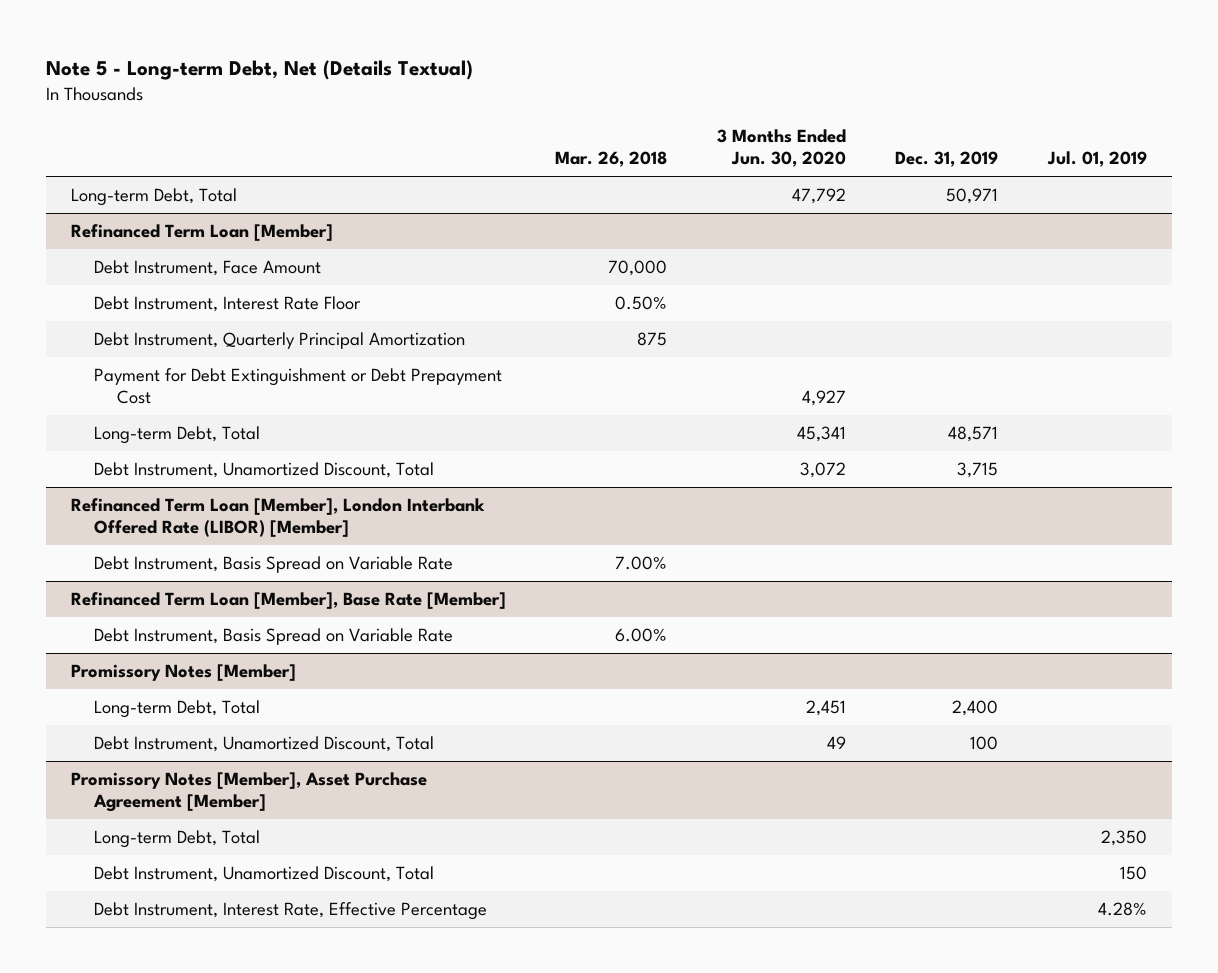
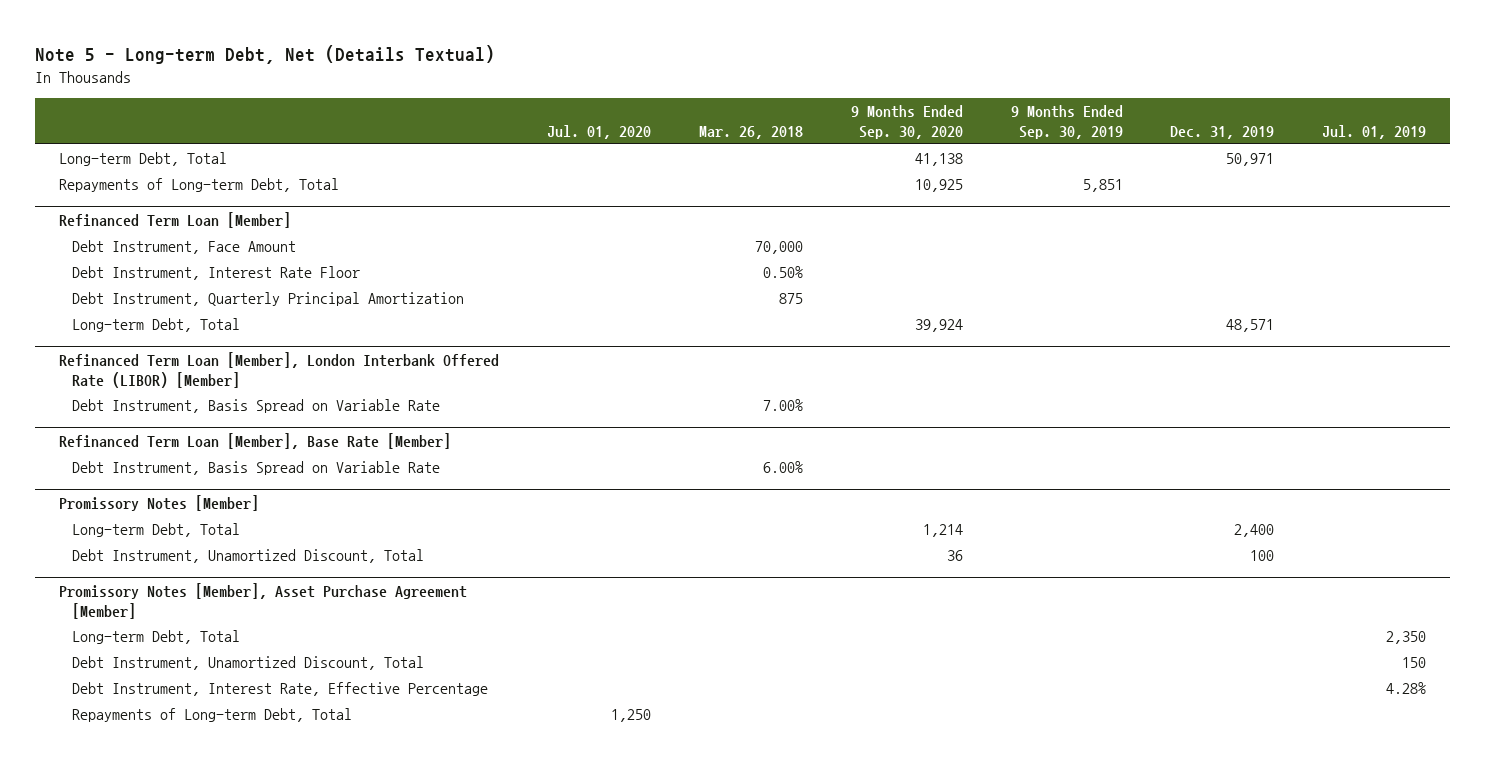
[716,129,846,168] 3 Months Ended Jun. 30, 2020 -> none
none -> [546,124,651,139] Jul. 01, 2020
none -> [850,105,963,139] 9 Months Ended Sep. 30, 2020
none -> [1010,105,1123,139] 9 Months Ended Sep. 30, 2019
none -> [58,178,339,193] Repayments of Long-term Debt, Total
[93,368,502,405] Payment for Debt Extinguishment or Debt Prepayment Cost -> none
[93,462,434,479] Debt Instrument, Unamortized Discount, Total -> none
none -> [72,708,353,723] Repayments of Long-term Debt, Total

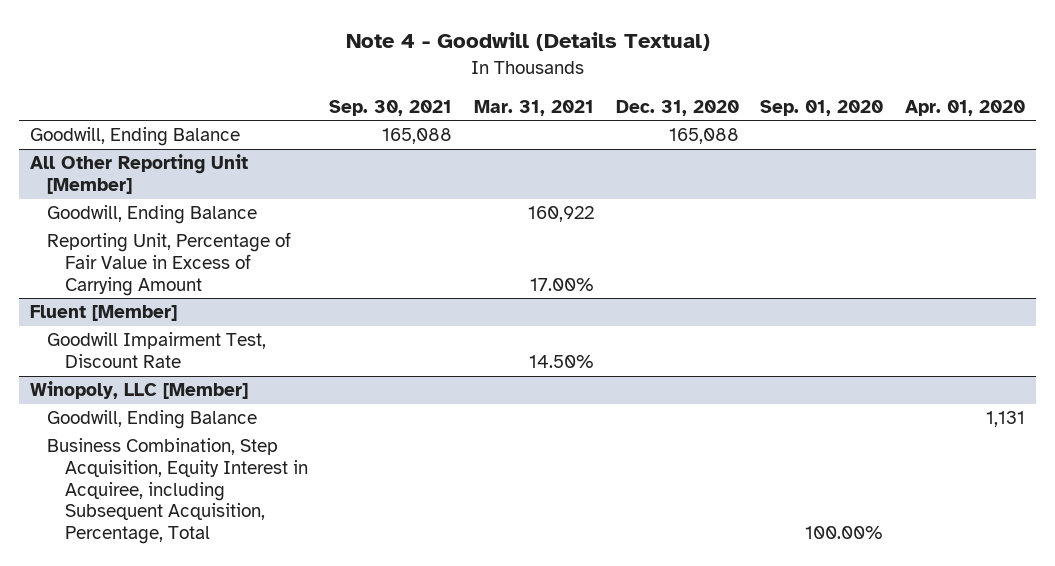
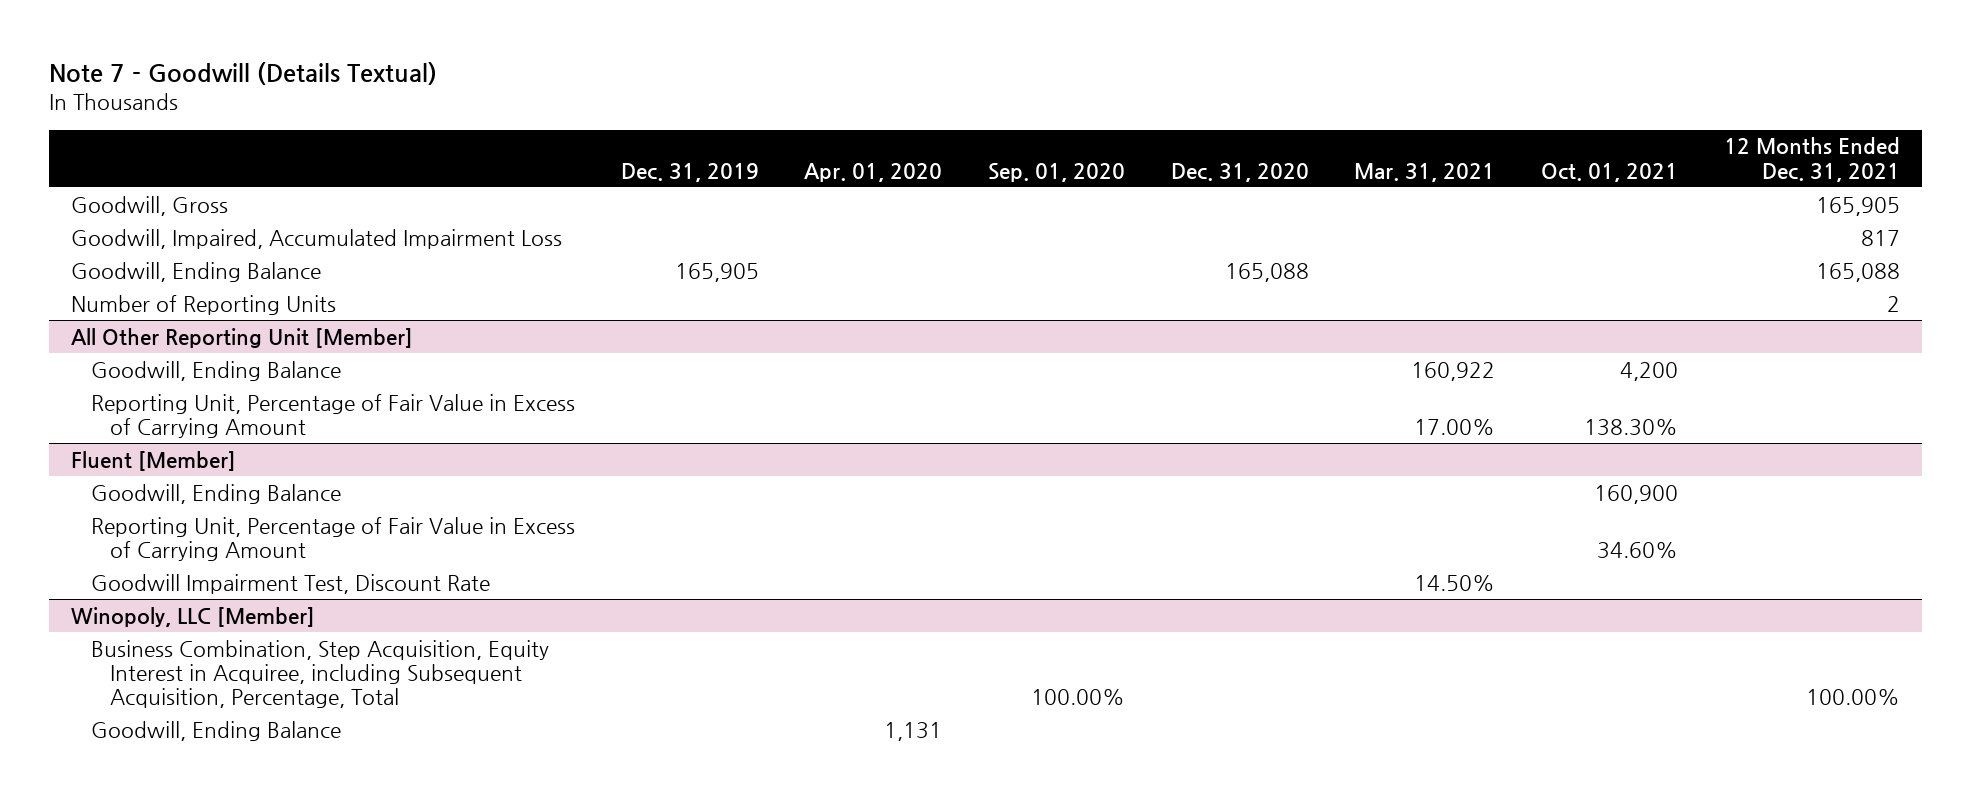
[345,32,710,52] Note 4 - Goodwill (Details Textual) -> [48,61,437,85] Note 7 - Goodwill (Details Textual)
[329,99,453,116] Sep. 30, 2021 -> none
none -> [620,162,759,182] Dec. 31, 2019
none -> [1540,162,1678,182] Oct. 01, 2021
none -> [1723,137,1900,182] 12 Months Ended Dec. 31, 2021
none -> [71,195,229,216] Goodwill, Gross
none -> [71,228,563,249] Goodwill, Impaired, Accumulated Impairment Loss
none -> [71,294,337,315] Number of Reporting Units
none -> [90,483,341,504] Goodwill, Ending Balance
none -> [90,516,575,561] Reporting Unit, Percentage of Fair Value in Excess of Carrying Amount
[47,410,258,430] Goodwill, Ending Balance -> [90,720,341,741] Goodwill, Ending Balance

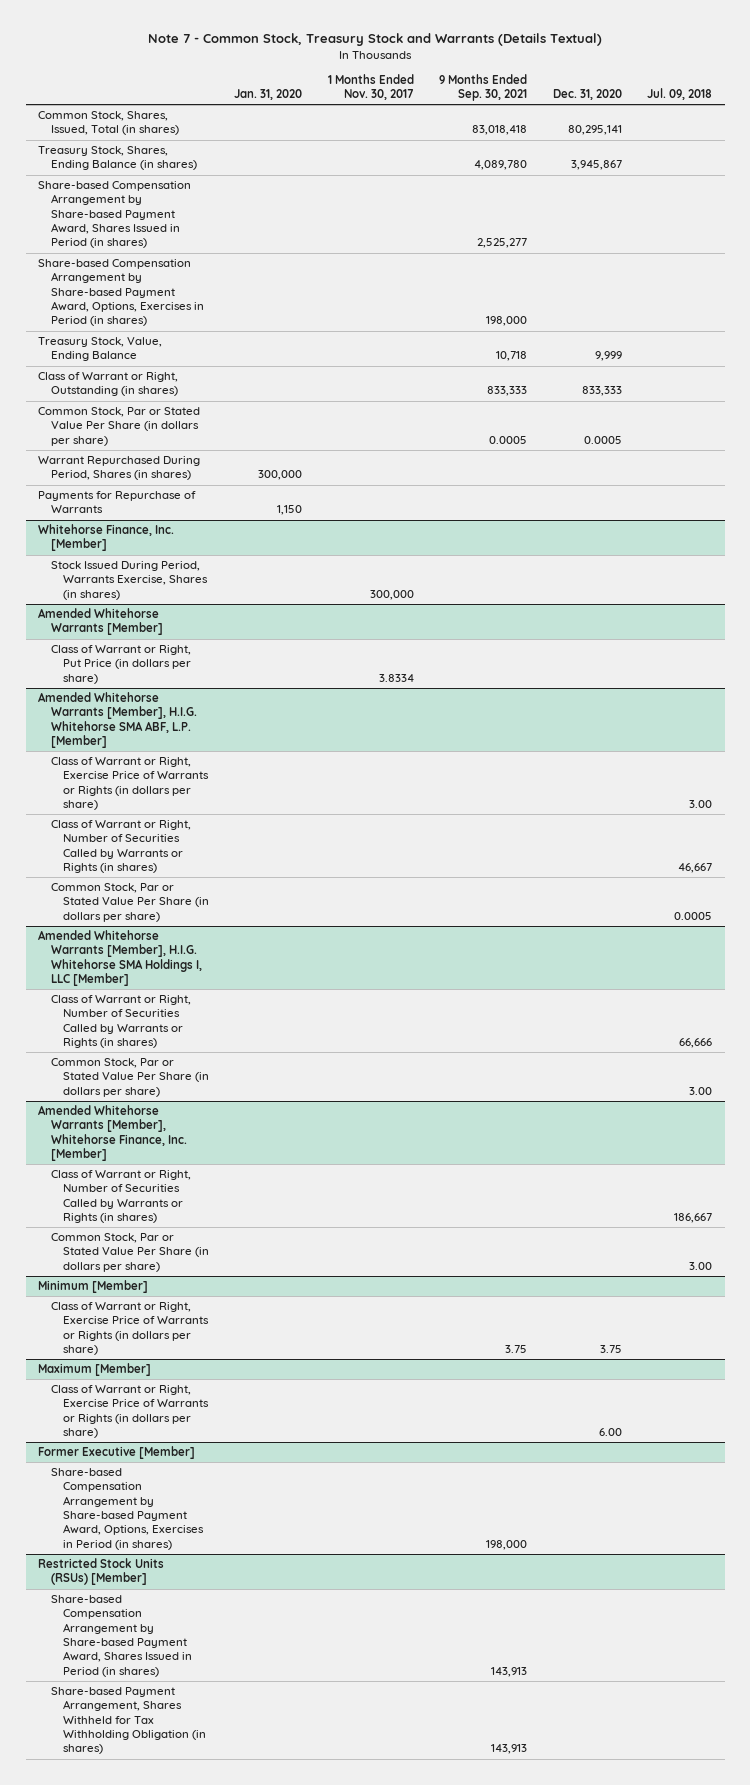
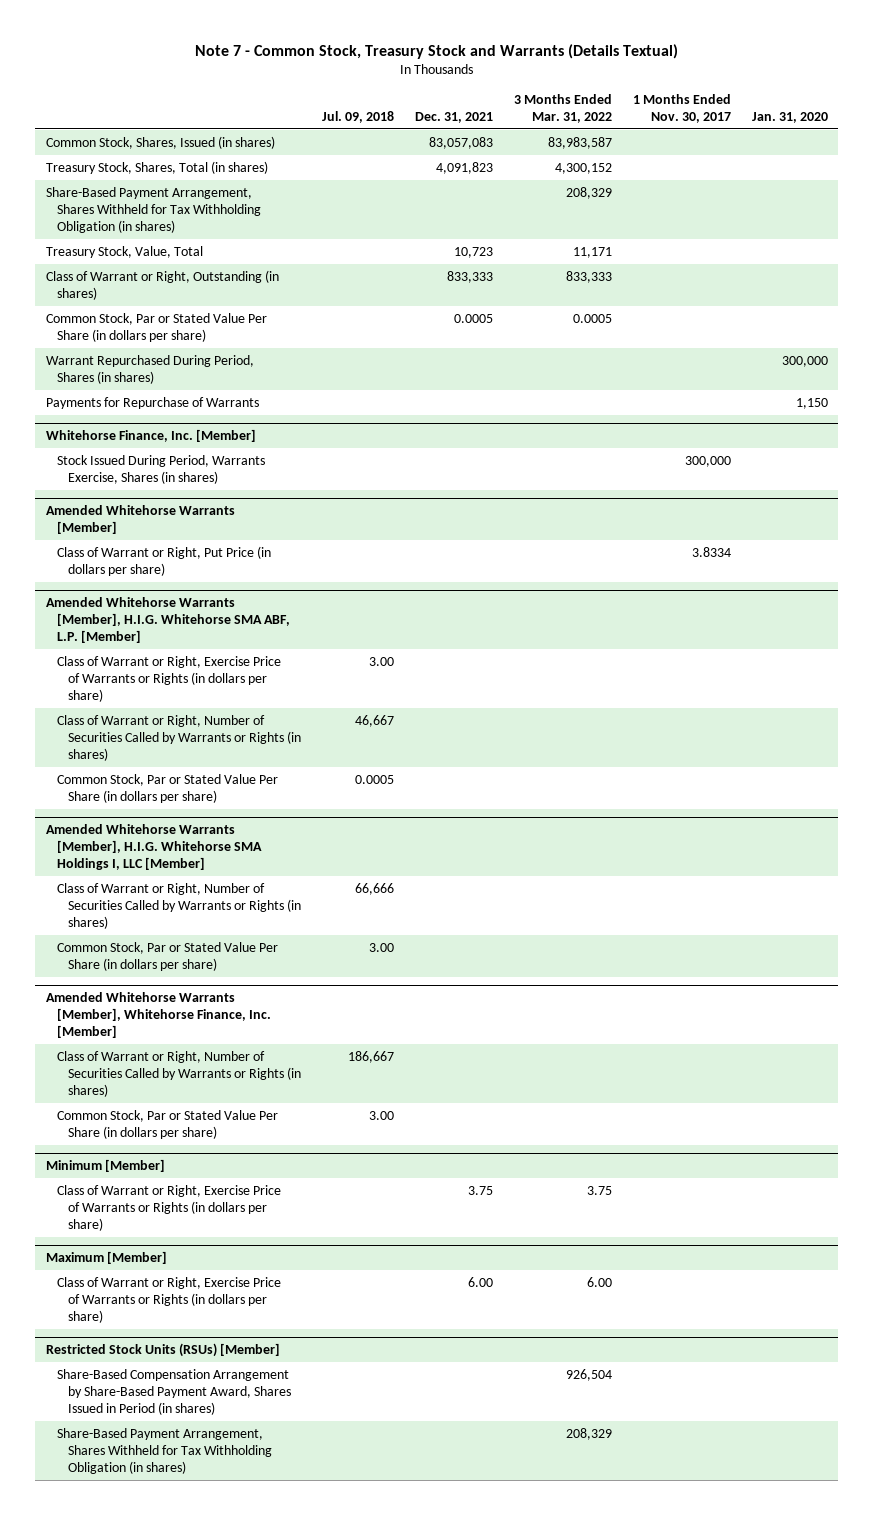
[439,73,528,102] 9 Months Ended Sep. 30, 2021 -> none
[552,89,622,101] Dec. 31, 2020 -> none
none -> [414,111,493,123] Dec. 31, 2021
none -> [513,93,612,123] 3 Months Ended Mar. 31, 2022
[38,181,192,249] Share-based Compensation Arrangement by Share-based Payment Award, Shares Issued in Period (in shares) -> none
[38,259,204,327] Share-based Compensation Arrangement by Share-based Payment Award, Options, Exercises in Period (in shares) -> none
[38,111,179,136] Common Stock, Shares, Issued, Total (in shares) -> [45,135,275,149] Common Stock, Shares, Issued (in shares)
[38,146,197,171] Treasury Stock, Shares, Ending Balance (in shares) -> [45,160,268,174] Treasury Stock, Shares, Total (in shares)
none -> [45,186,261,233] Share-Based Payment Arrangement, Shares Withheld for Tax Withholding Obligation (in shares)
[38,337,163,362] Treasury Stock, Value, Ending Balance -> [45,245,203,258] Treasury Stock, Value, Total
[38,1446,196,1460] Former Executive [Member] -> none
[50,1468,205,1550] Share-based Compensation Arrangement by Share-based Payment Award, Options, Exercises in Period (in shares) -> none
[50,1595,193,1677] Share-based Compensation Arrangement by Share-based Payment Award, Shares Issued in Period (in shares) -> [56,1368,291,1415] Share-Based Compensation Arrangement by Share-Based Payment Award, Shares Issued in Period (in shares)
[50,1687,207,1755] Share-based Payment Arrangement, Shares Withheld for Tax Withholding Obligation (in shares) -> [56,1427,272,1474] Share-Based Payment Arrangement, Shares Withheld for Tax Withholding Obligation (in shares)

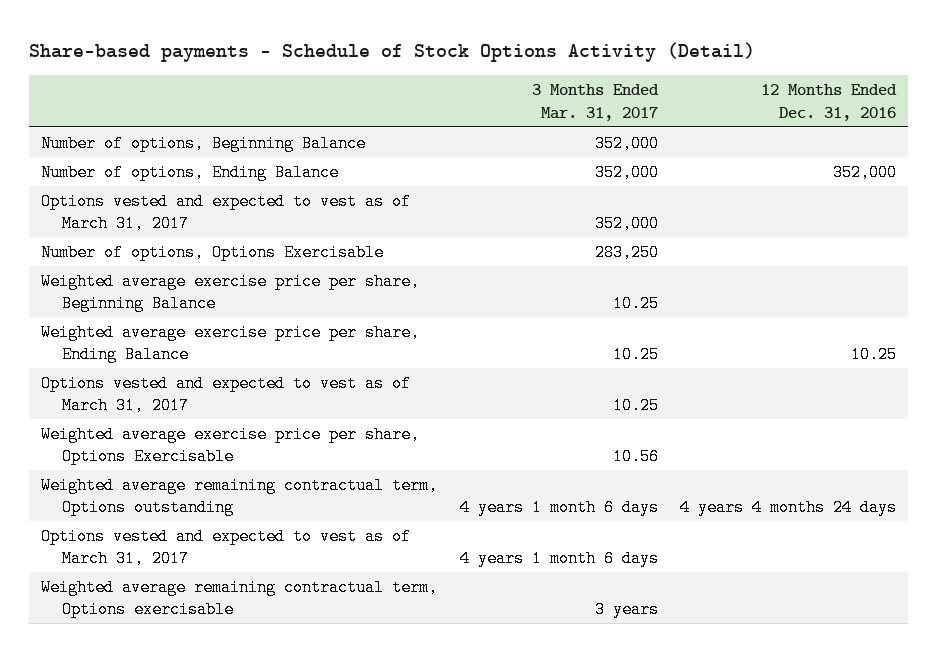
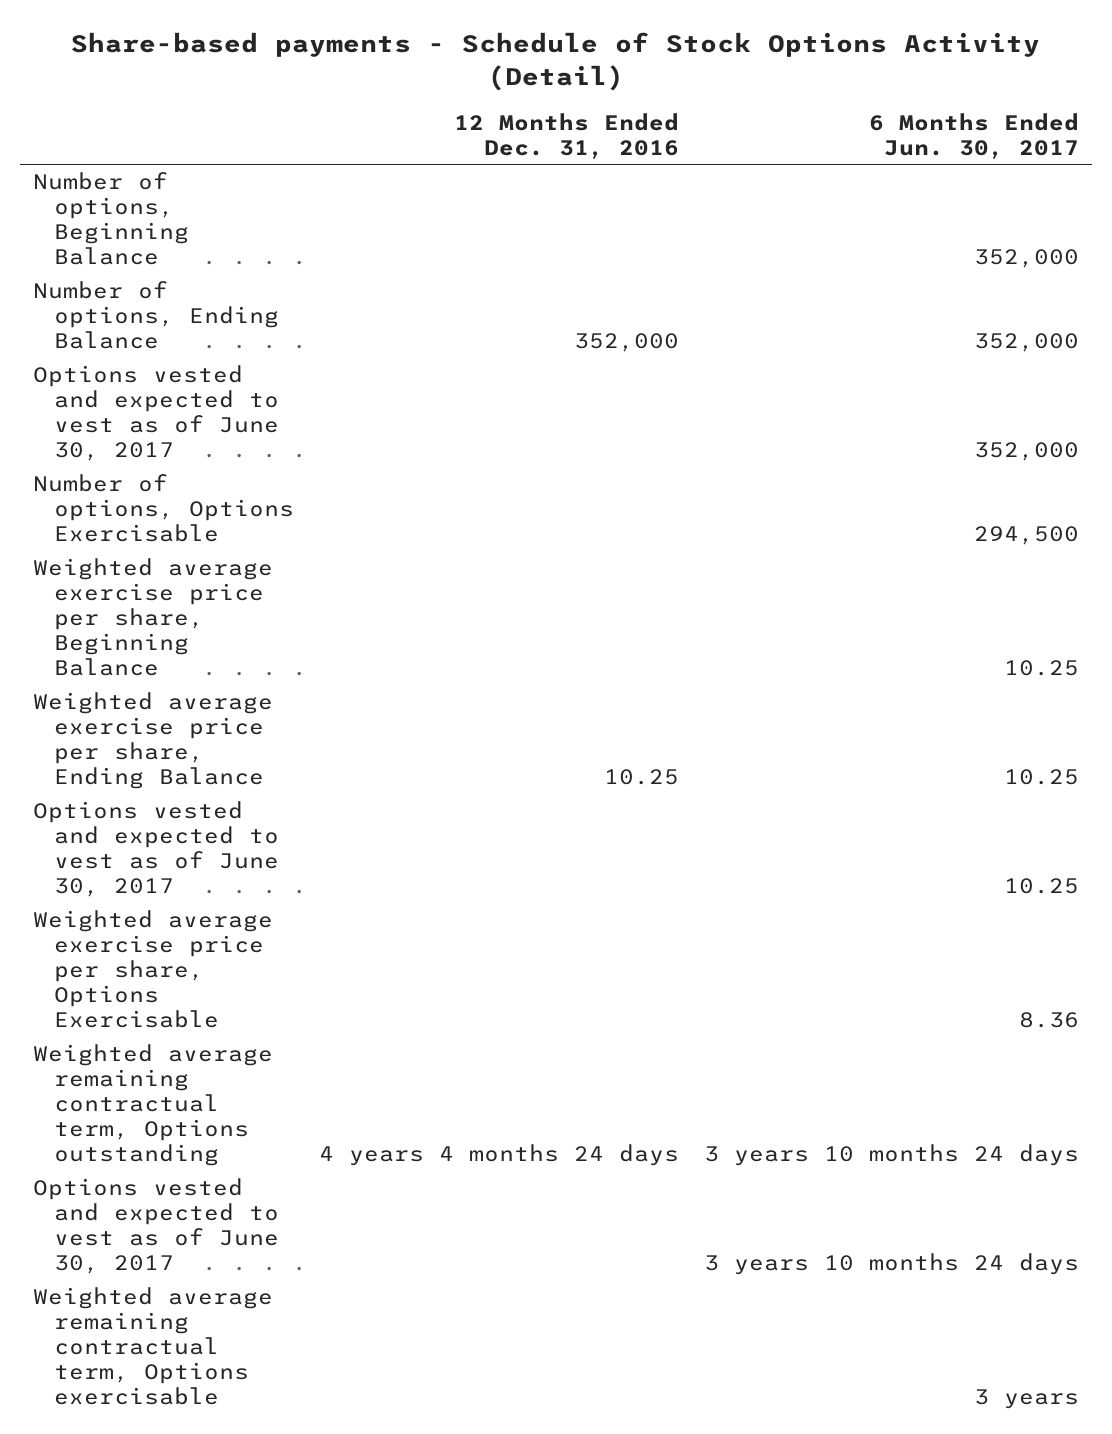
[531,84,659,121] 3 Months Ended Mar. 31, 2017 -> none
none -> [869,112,1080,159] 6 Months Ended Jun. 30, 2017
[40,192,411,233] Options vested and expected to vest as of March 31, 2017 -> [32,365,280,462] Options vested and expected to vest as of June 30, 2017
[40,374,411,415] Options vested and expected to vest as of March 31, 2017 -> [32,801,280,898] Options vested and expected to vest as of June 30, 2017
[40,527,411,568] Options vested and expected to vest as of March 31, 2017 -> [32,1178,280,1275] Options vested and expected to vest as of June 30, 2017

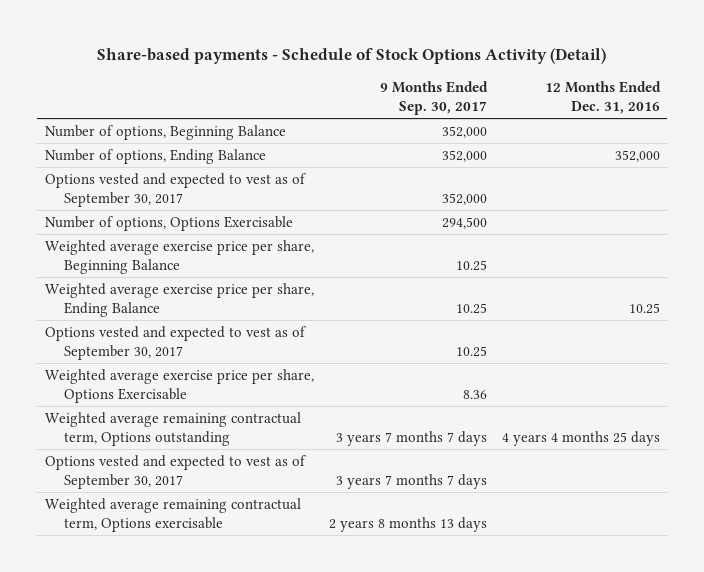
[869,112,1080,159] 6 Months Ended Jun. 30, 2017 -> none
none -> [379,80,488,115] 9 Months Ended Sep. 30, 2017
[32,365,280,462] Options vested and expected to vest as of June 30, 2017 -> [44,172,306,207] Options vested and expected to vest as of September 30, 2017
[32,801,280,898] Options vested and expected to vest as of June 30, 2017 -> [44,325,306,360] Options vested and expected to vest as of September 30, 2017
[319,1143,680,1166] 4 years 4 months 24 days -> [501,430,660,446] 4 years 4 months 25 days
[32,1178,280,1275] Options vested and expected to vest as of June 30, 2017 -> [44,454,306,489] Options vested and expected to vest as of September 30, 2017

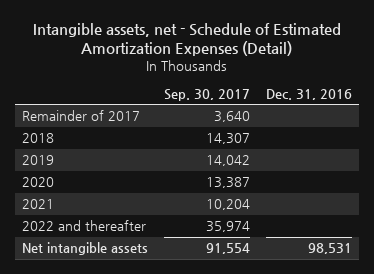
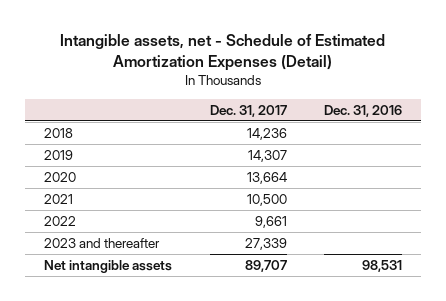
[163,88,250,101] Sep. 30, 2017 -> none
none -> [209,104,287,117] Dec. 31, 2017
[22,110,141,122] Remainder of 2017 -> none
none -> [44,215,77,226] 2022
[22,220,147,232] 2022 and thereafter -> [44,237,161,248] 2023 and thereafter

